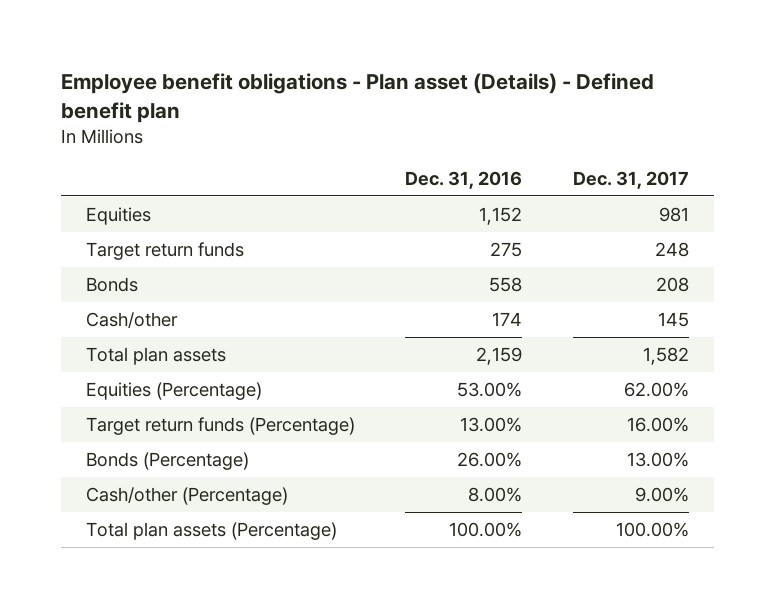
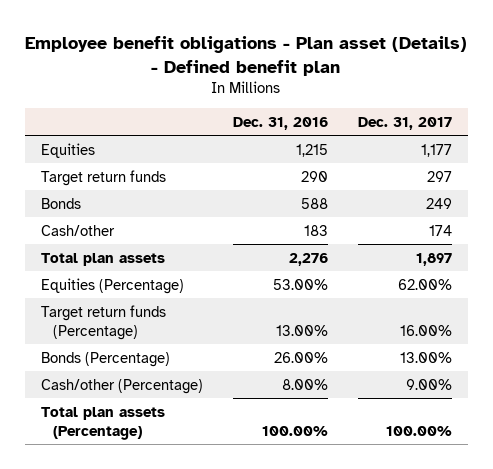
[479,206,523,225] 1,152 -> [295,143,328,157] 1,215
[658,206,689,222] 981 -> [421,143,453,157] 1,177
[490,241,523,257] 275 -> [300,170,328,182] 290
[654,241,689,257] 248 -> [427,170,453,182] 297
[489,276,523,292] 558 -> [300,197,328,209] 588
[655,276,689,292] 208 -> [426,197,453,209] 249
[492,311,523,326] 174 -> [303,224,328,236] 183
[657,311,689,327] 145 -> [429,224,453,236] 174
[476,346,523,365] 2,159 -> [288,252,328,266] 2,276
[642,346,689,365] 1,582 -> [416,252,453,266] 1,897

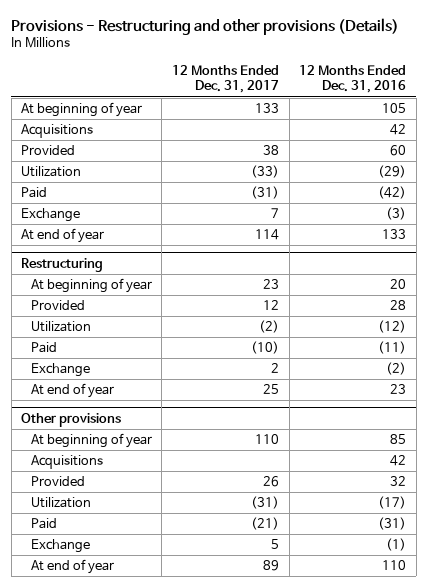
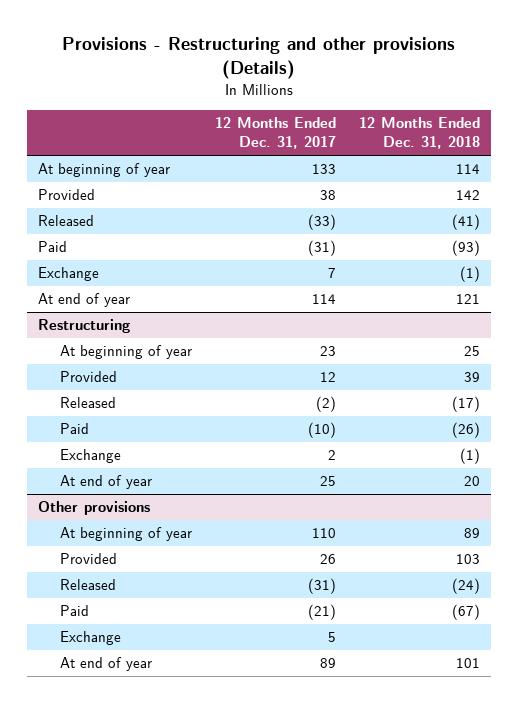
[299,64,407,94] 12 Months Ended Dec. 31, 2016 -> none
none -> [358,117,480,150] 12 Months Ended Dec. 31, 2018
[21,124,94,139] Acquisitions -> none
[21,166,82,178] Utilization -> [38,215,95,227] Released
[30,321,91,333] Utilization -> [59,397,116,409] Released
[30,455,103,470] Acquisitions -> none
[30,497,91,509] Utilization -> [59,579,116,591] Released

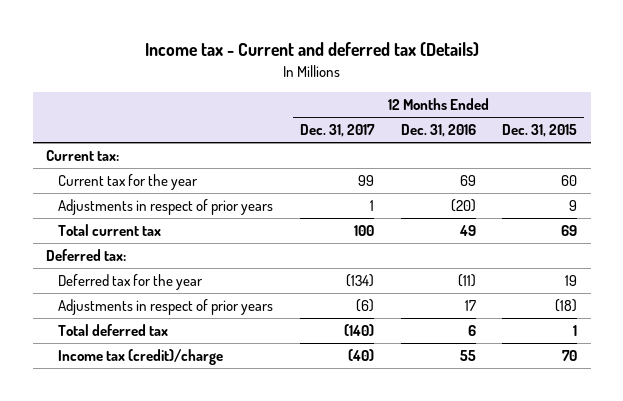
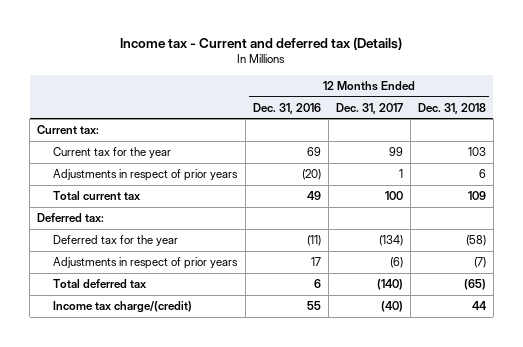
[502,124,578,138] Dec. 31, 2015 -> none
none -> [417,102,486,114] Dec. 31, 2018
[58,349,224,366] Income tax (credit)/charge -> [53,301,193,314] Income tax charge/(credit)

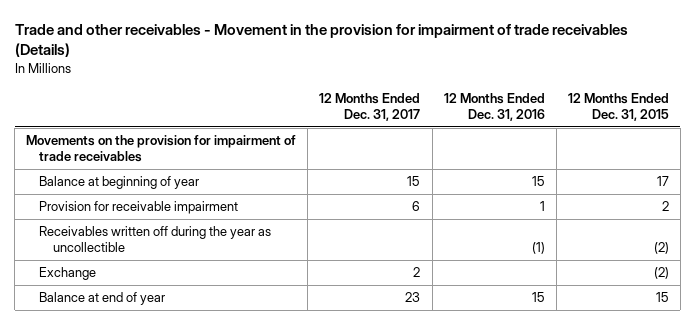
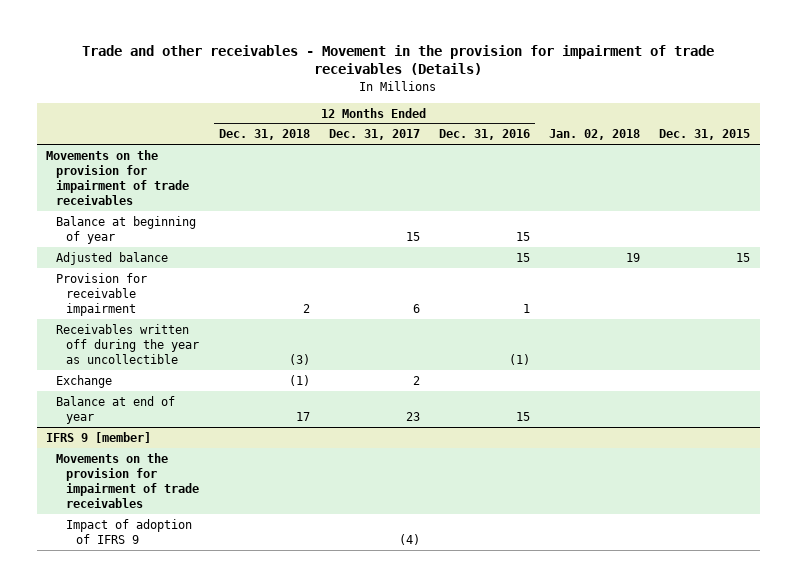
[567,93,669,121] 12 Months Ended Dec. 31, 2015 -> none
none -> [218,129,310,141] Dec. 31, 2018
none -> [548,129,640,141] Jan. 02, 2018
none -> [659,129,751,141] Dec. 31, 2015
none -> [56,251,169,265] Adjusted balance
none -> [46,431,152,443] IFRS 9 [member]
none -> [56,452,200,508] Movements on the provision for impairment of trade receivables
none -> [66,518,193,544] Impact of adoption of IFRS 9

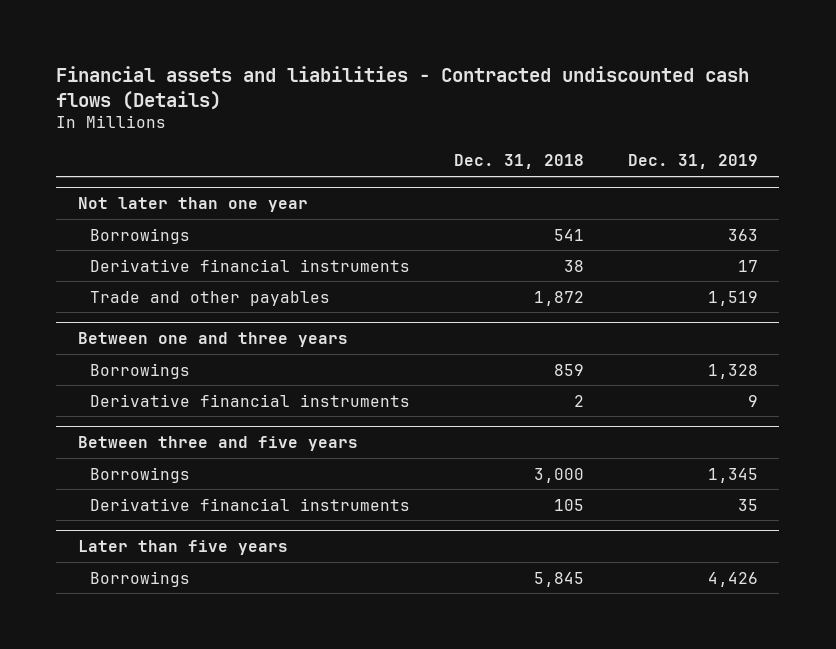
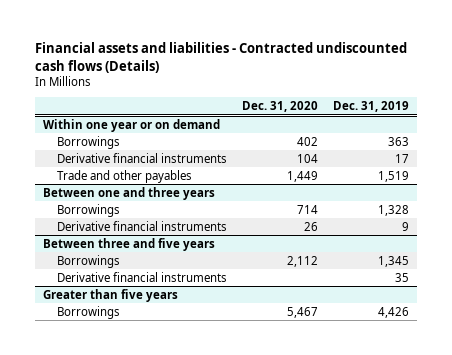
[453,154,584,170] Dec. 31, 2018 -> none
none -> [242,101,319,113] Dec. 31, 2020
[78,197,309,213] Not later than one year -> [42,118,220,132] Within one year or on demand
[78,540,289,556] Later than five years -> [42,288,178,302] Greater than five years

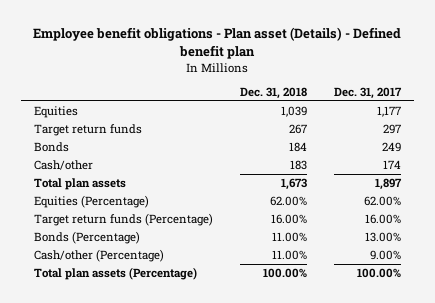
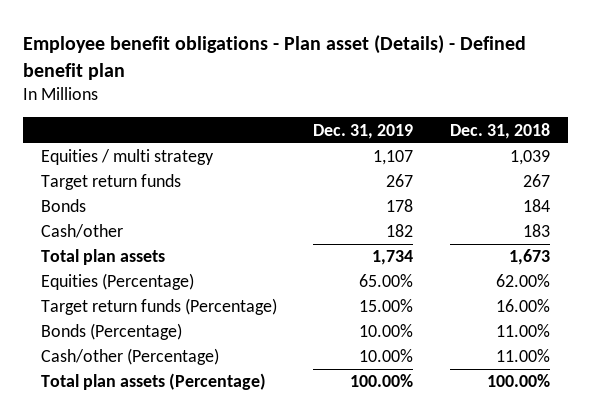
[333,87,402,100] Dec. 31, 2017 -> none
none -> [313,123,414,139] Dec. 31, 2019
[34,105,79,118] Equities -> [40,149,214,166] Equities / multi strategy

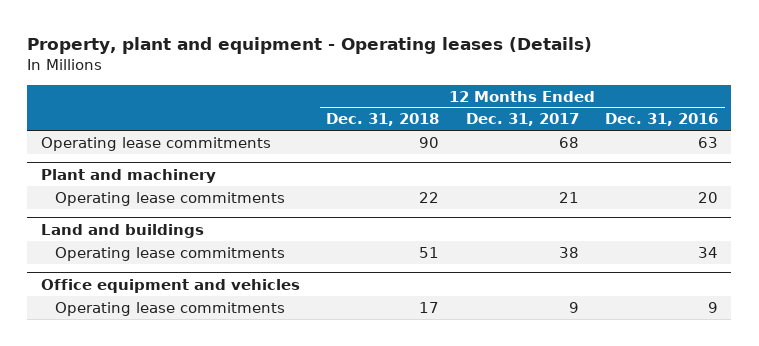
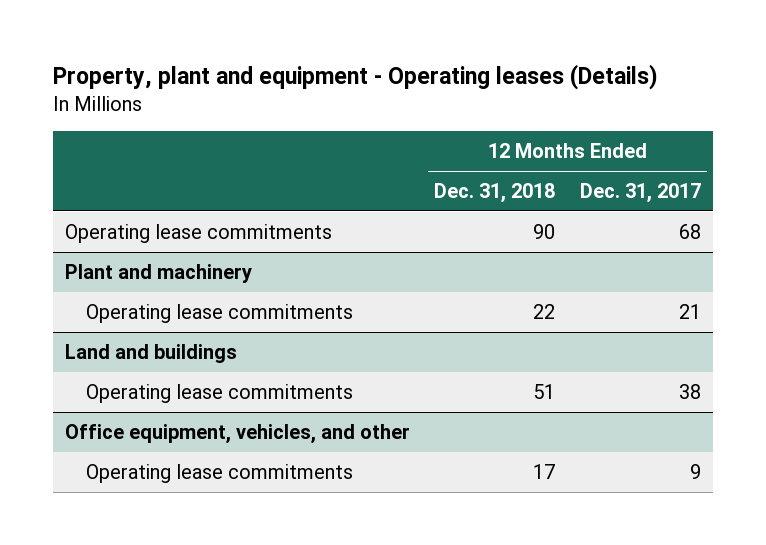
[605,113,719,127] Dec. 31, 2016 -> none
[40,278,300,293] Office equipment and vehicles -> [64,424,410,445] Office equipment, vehicles, and other

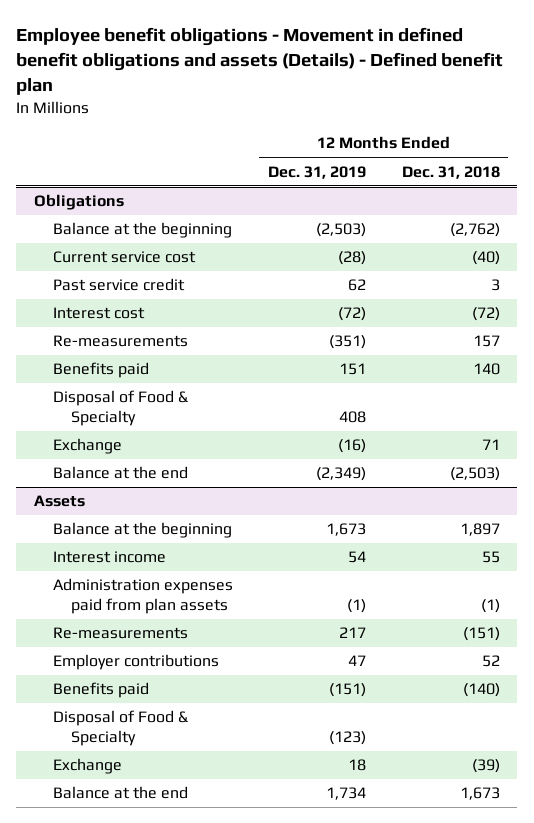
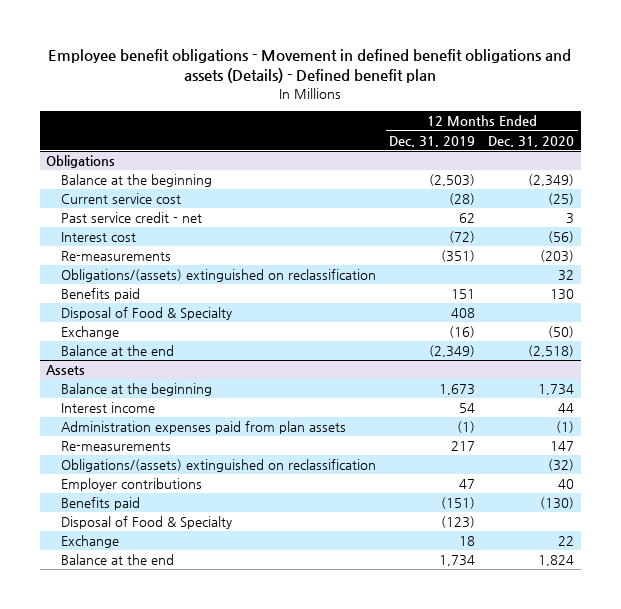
[401,165,500,179] Dec. 31, 2018 -> none
none -> [488,135,575,147] Dec. 31, 2020
[52,278,185,292] Past service credit -> [60,212,202,224] Past service credit - net
none -> [60,269,376,283] Obligations/(assets) extinguished on reclassification
none -> [60,459,376,473] Obligations/(assets) extinguished on reclassification

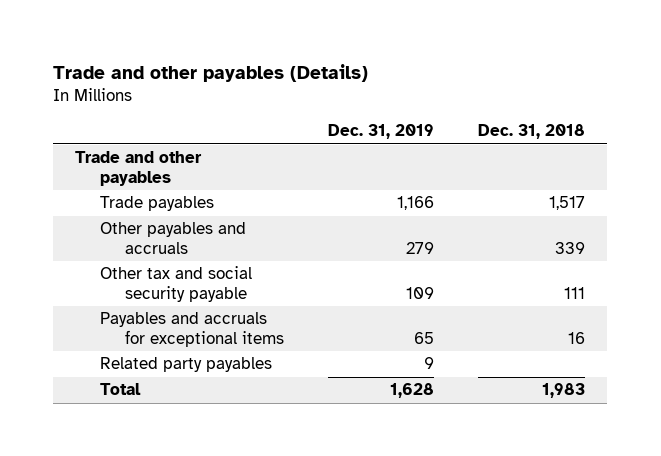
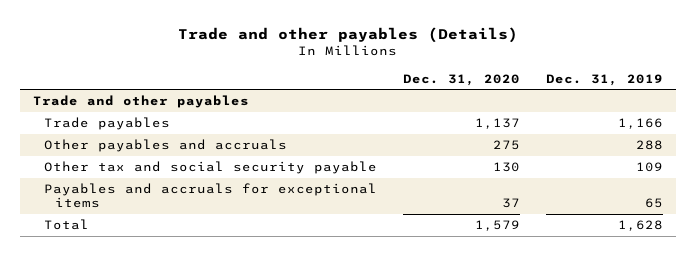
[478,124,586,140] Dec. 31, 2018 -> none
none -> [403,73,521,86] Dec. 31, 2020
[405,242,434,255] 279 -> [636,140,664,151] 288
[100,357,273,373] Related party payables -> none

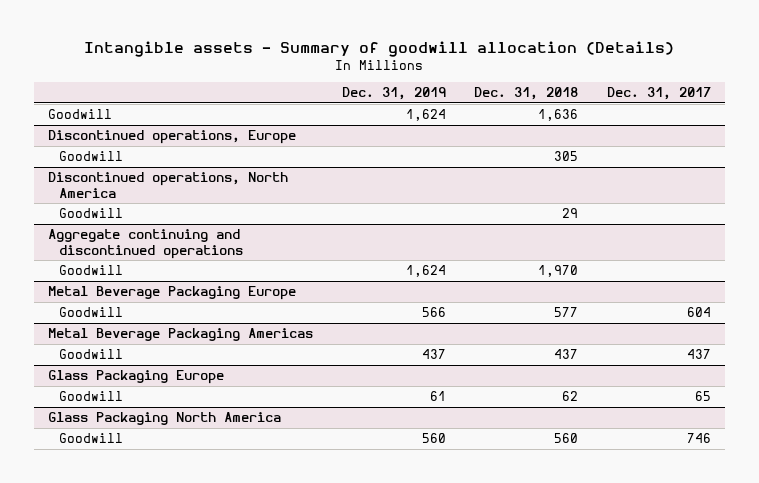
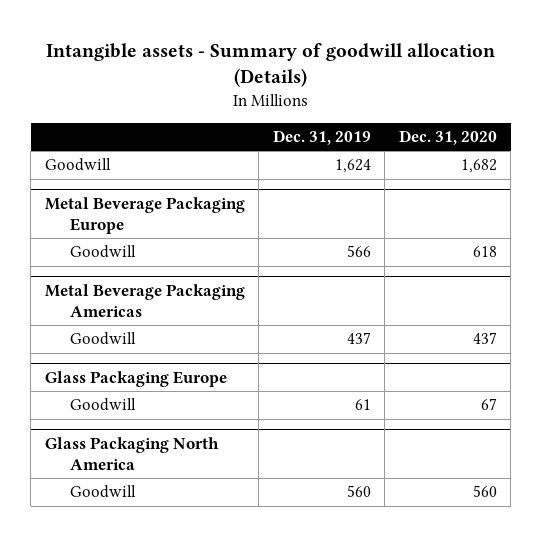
[474,87,579,101] Dec. 31, 2018 -> none
[606,87,711,101] Dec. 31, 2017 -> none
none -> [398,129,497,145] Dec. 31, 2020
[48,129,297,144] Discontinued operations, Europe -> none
[58,150,123,161] Goodwill -> none
[48,171,289,198] Discontinued operations, North America -> none
[58,207,123,218] Goodwill -> none
[48,228,243,259] Aggregate continuing and discontinued operations -> none
[58,264,123,275] Goodwill -> none

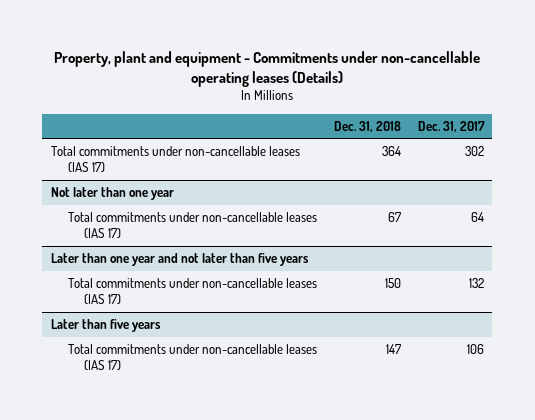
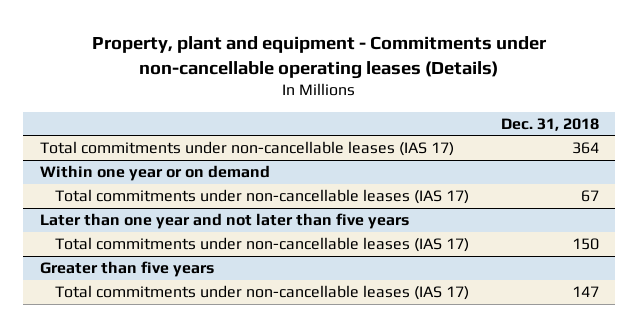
[417,120,485,132] Dec. 31, 2017 -> none
[50,187,174,201] Not later than one year -> [39,165,270,182] Within one year or on demand
[50,319,161,333] Later than five years -> [39,261,214,278] Greater than five years

